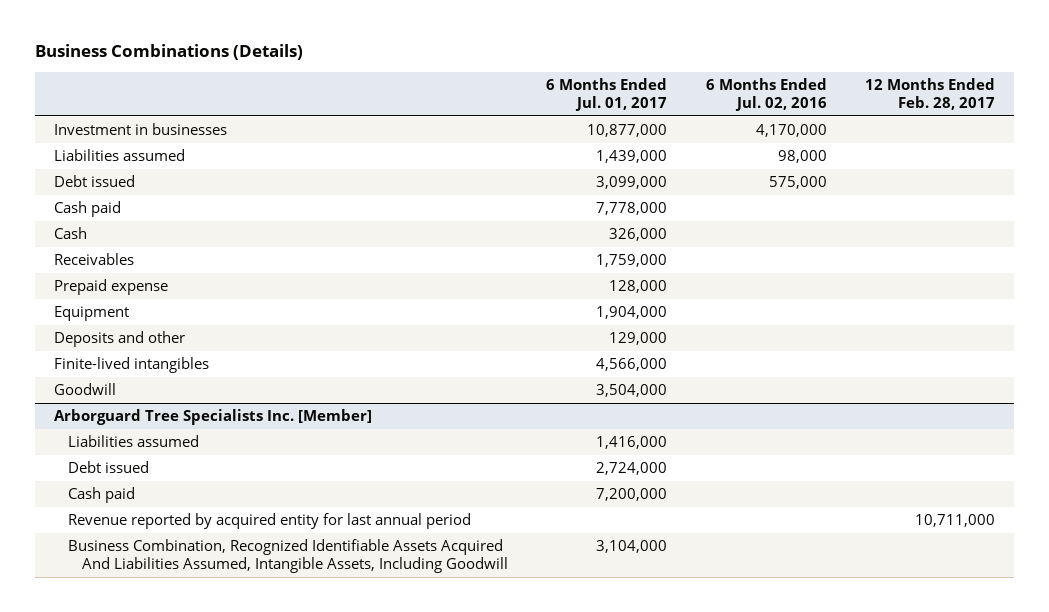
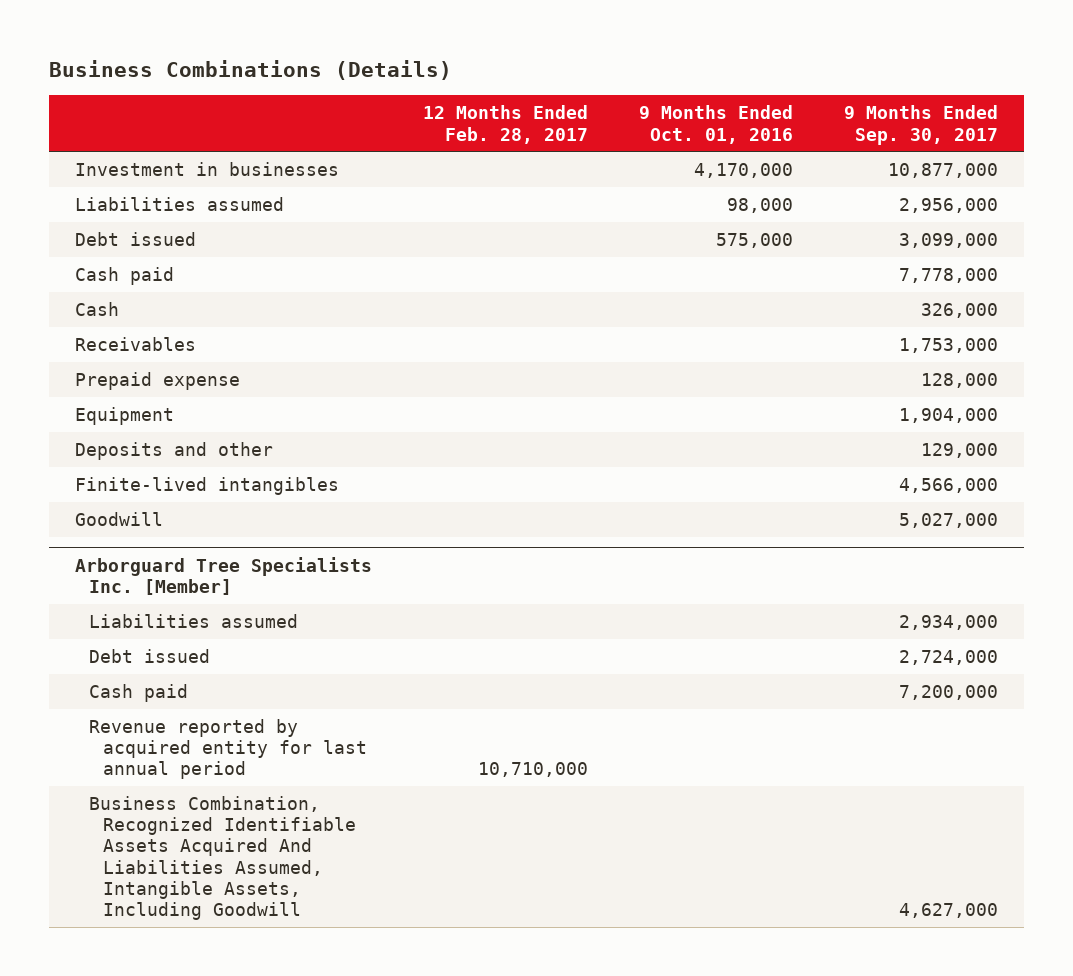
[546,78,668,111] 6 Months Ended Jul. 01, 2017 -> none
[705,78,827,111] 6 Months Ended Jul. 02, 2016 -> none
none -> [639,105,794,144] 9 Months Ended Oct. 01, 2016
none -> [844,105,999,145] 9 Months Ended Sep. 30, 2017
[914,514,995,528] 10,711,000 -> [477,762,588,778] 10,710,000

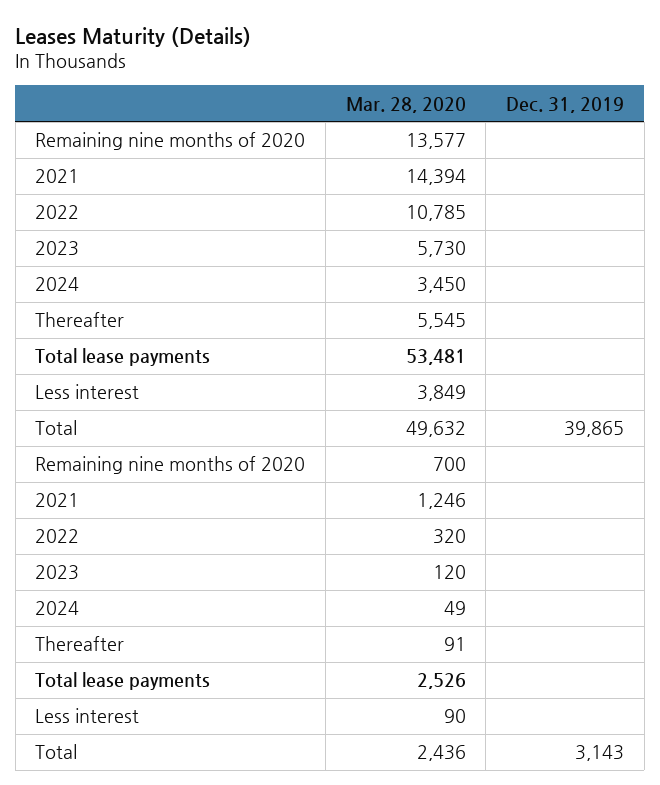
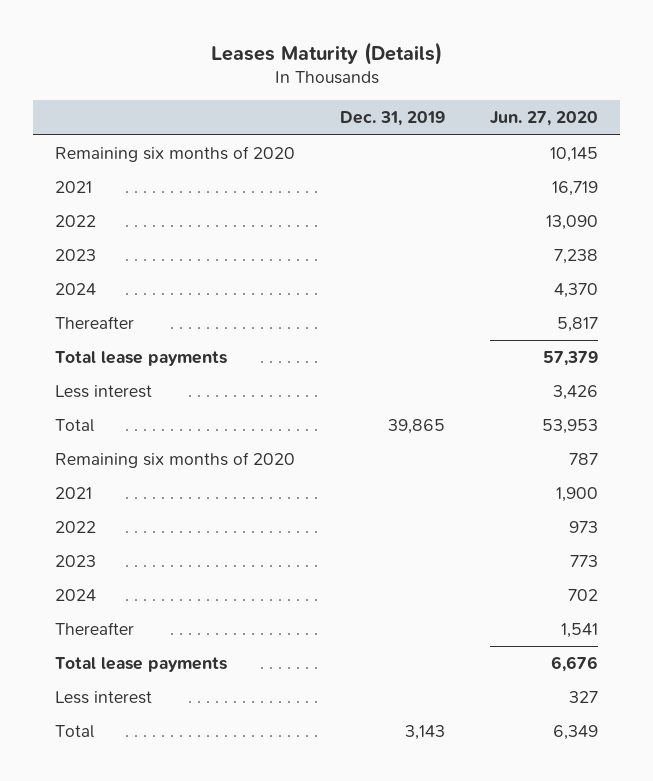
[345,96,466,113] Mar. 28, 2020 -> none
none -> [489,111,598,127] Jun. 27, 2020
[35,132,306,151] Remaining nine months of 2020 -> [55,146,296,163] Remaining six months of 2020
[35,456,306,475] Remaining nine months of 2020 -> [55,452,296,469] Remaining six months of 2020

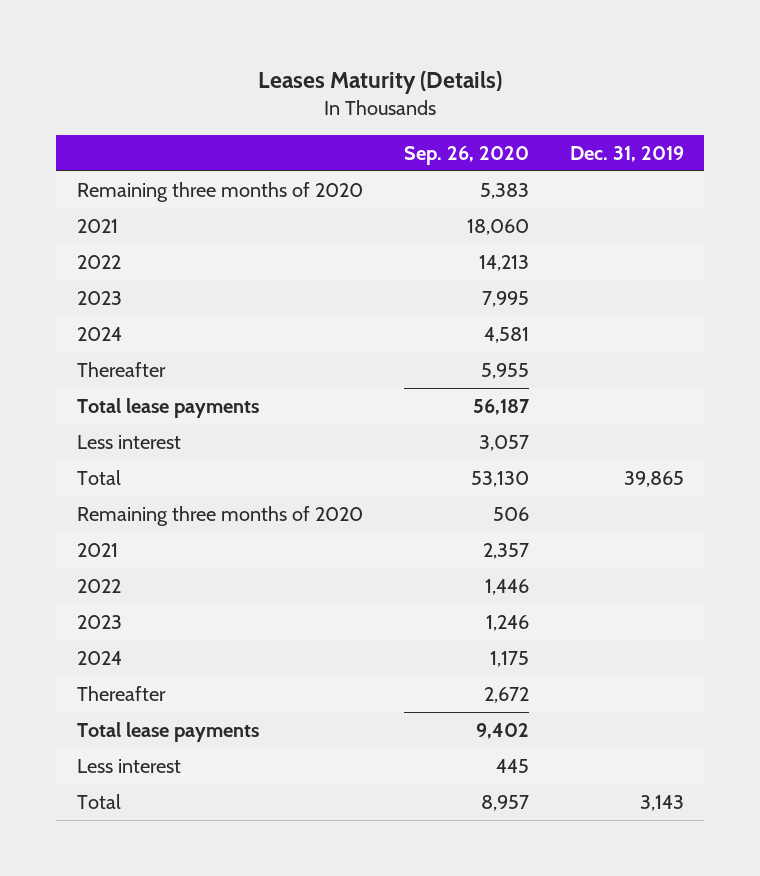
[489,111,598,127] Jun. 27, 2020 -> none
none -> [403,145,529,165] Sep. 26, 2020
[55,146,296,163] Remaining six months of 2020 -> [76,182,363,203] Remaining three months of 2020
[55,452,296,469] Remaining six months of 2020 -> [76,506,363,527] Remaining three months of 2020

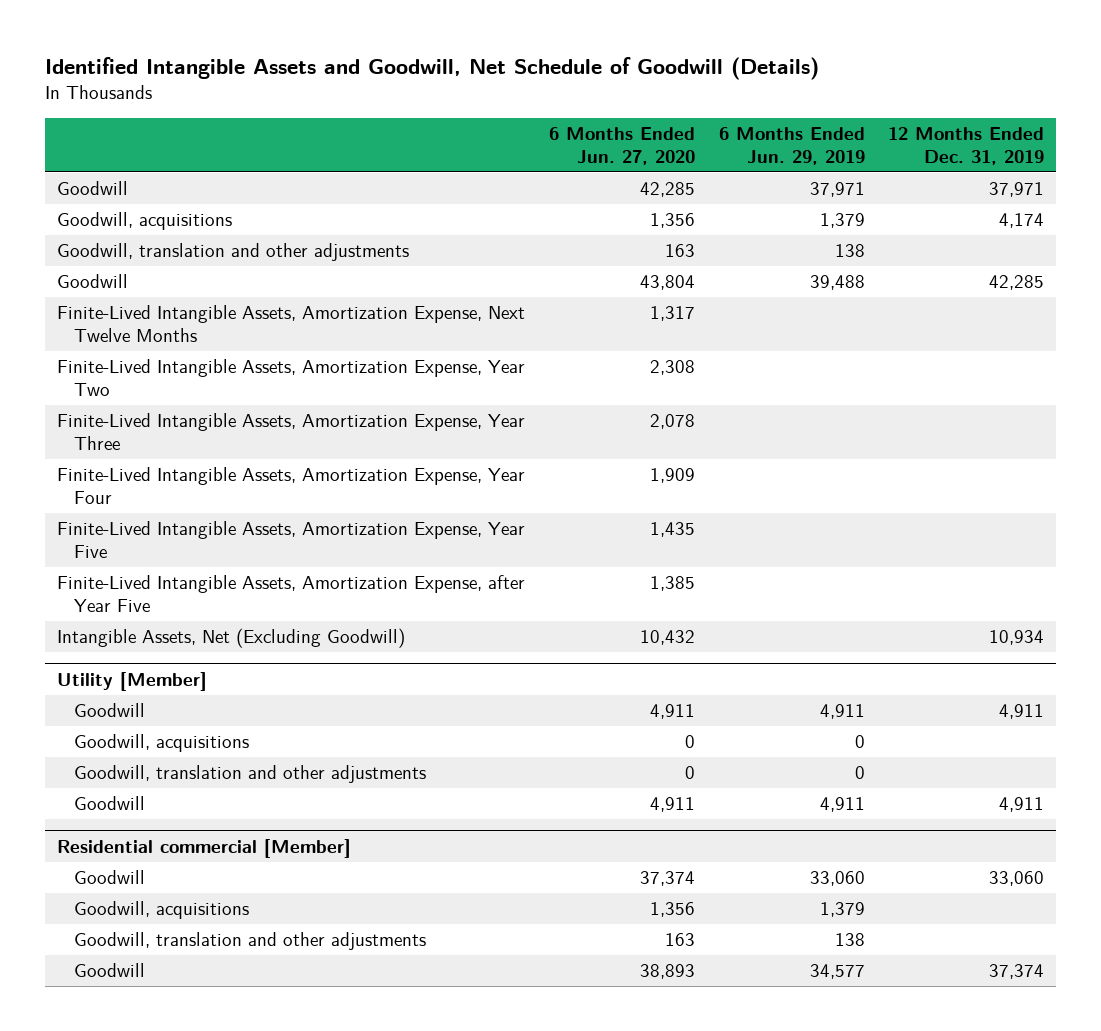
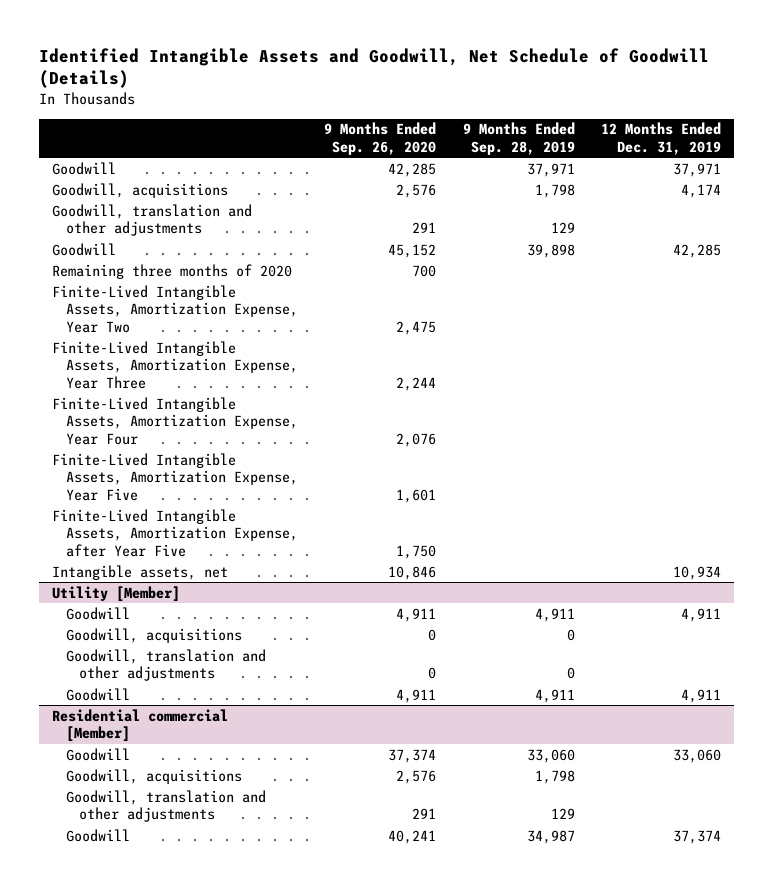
[548,126,695,165] 6 Months Ended Jun. 27, 2020 -> none
[718,126,865,165] 6 Months Ended Jun. 29, 2019 -> none
none -> [324,122,437,155] 9 Months Ended Sep. 26, 2020
none -> [462,122,575,155] 9 Months Ended Sep. 28, 2019
[56,305,525,343] Finite-Lived Intangible Assets, Amortization Expense, Next Twelve Months -> [52,263,293,279] Remaining three months of 2020
[56,628,405,649] Intangible Assets, Net (Excluding Goodwill) -> [52,564,229,580] Intangible assets, net

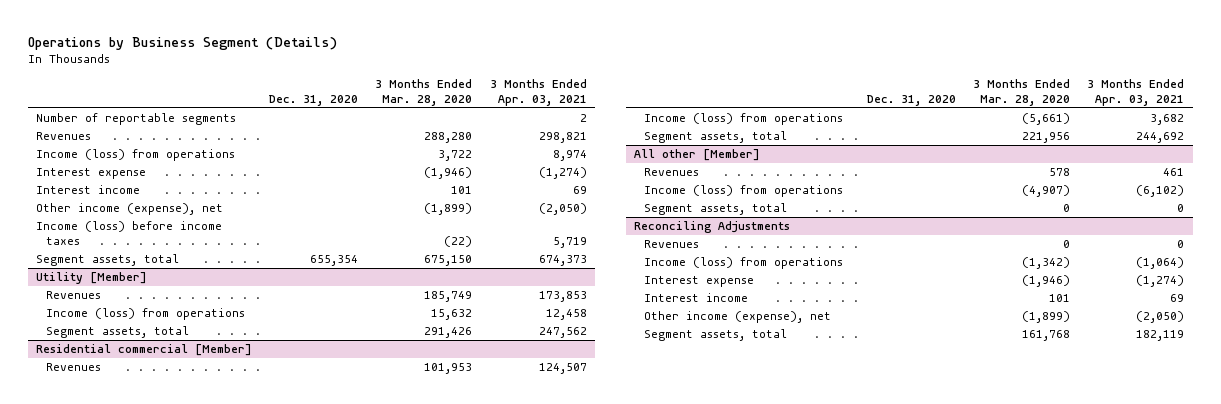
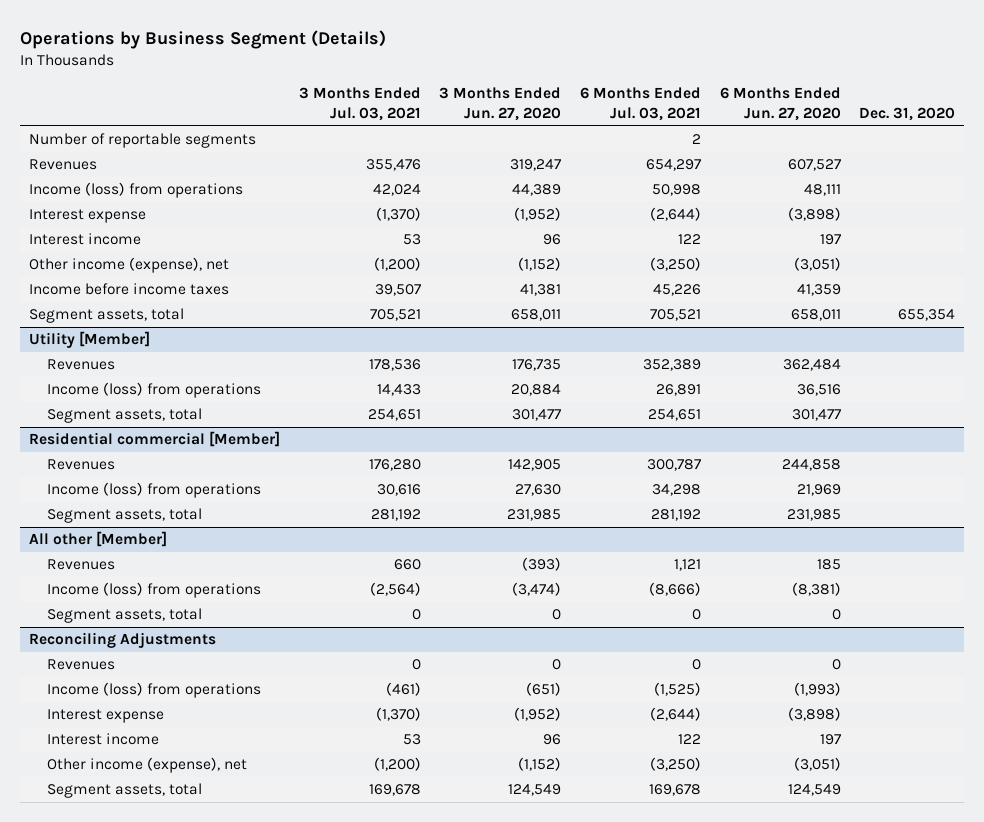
[375,79,473,107] 3 Months Ended Mar. 28, 2020 -> none
[489,79,587,107] 3 Months Ended Apr. 03, 2021 -> none
none -> [298,87,421,122] 3 Months Ended Jul. 03, 2021
none -> [439,87,562,122] 3 Months Ended Jun. 27, 2020
none -> [580,87,702,122] 6 Months Ended Jul. 03, 2021
none -> [719,87,841,122] 6 Months Ended Jun. 27, 2020
[36,221,223,246] Income (loss) before income taxes -> [29,283,230,296] Income before income taxes

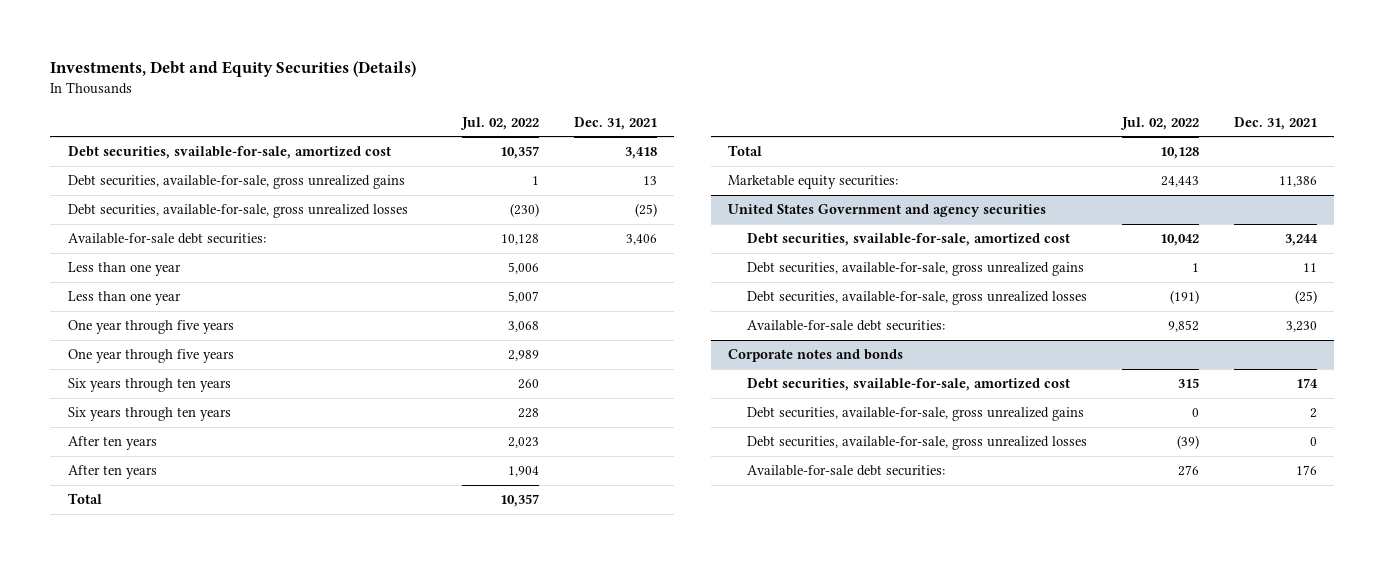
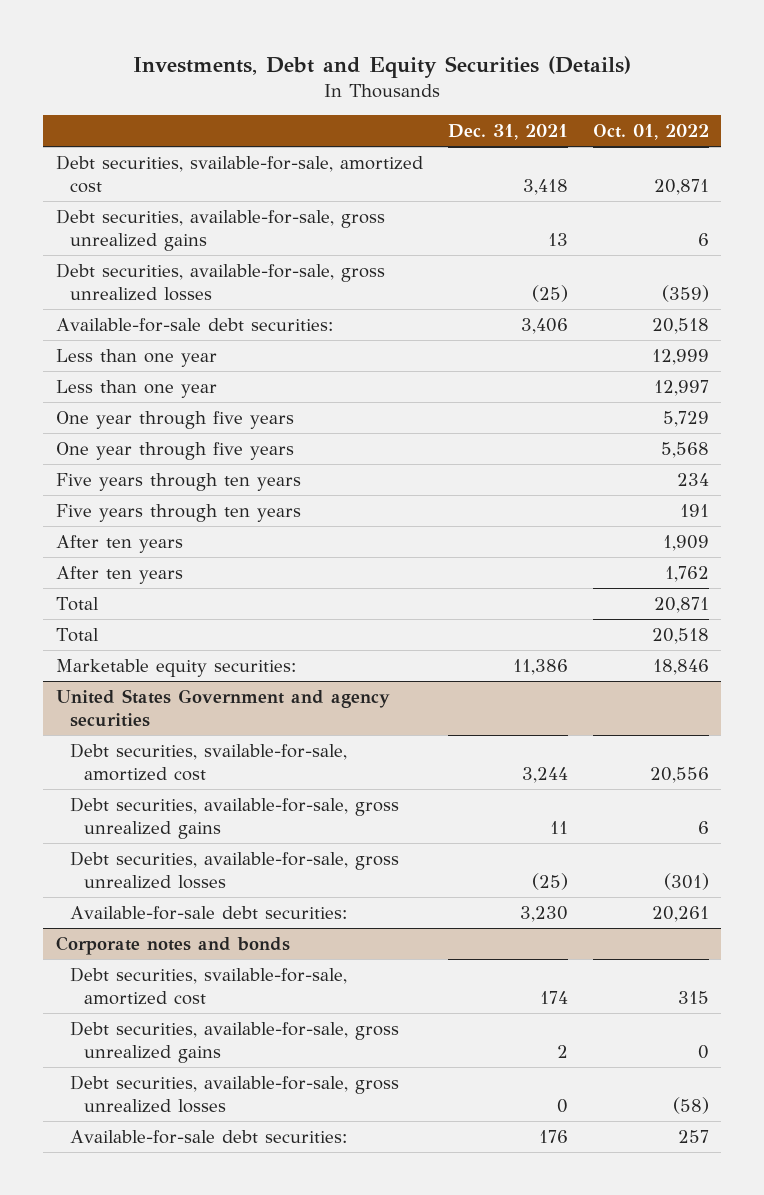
[459,116,539,130] Jul. 02, 2022 -> none
none -> [592,124,709,141] Oct. 01, 2022
[67,378,231,393] Six years through ten years -> [55,472,301,491] Five years through ten years
[67,407,231,422] Six years through ten years -> [55,503,301,522] Five years through ten years

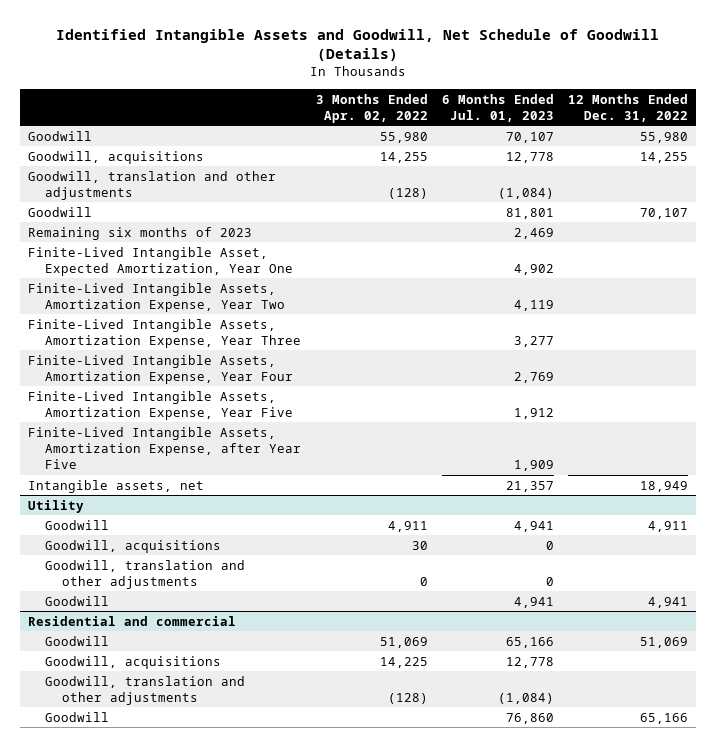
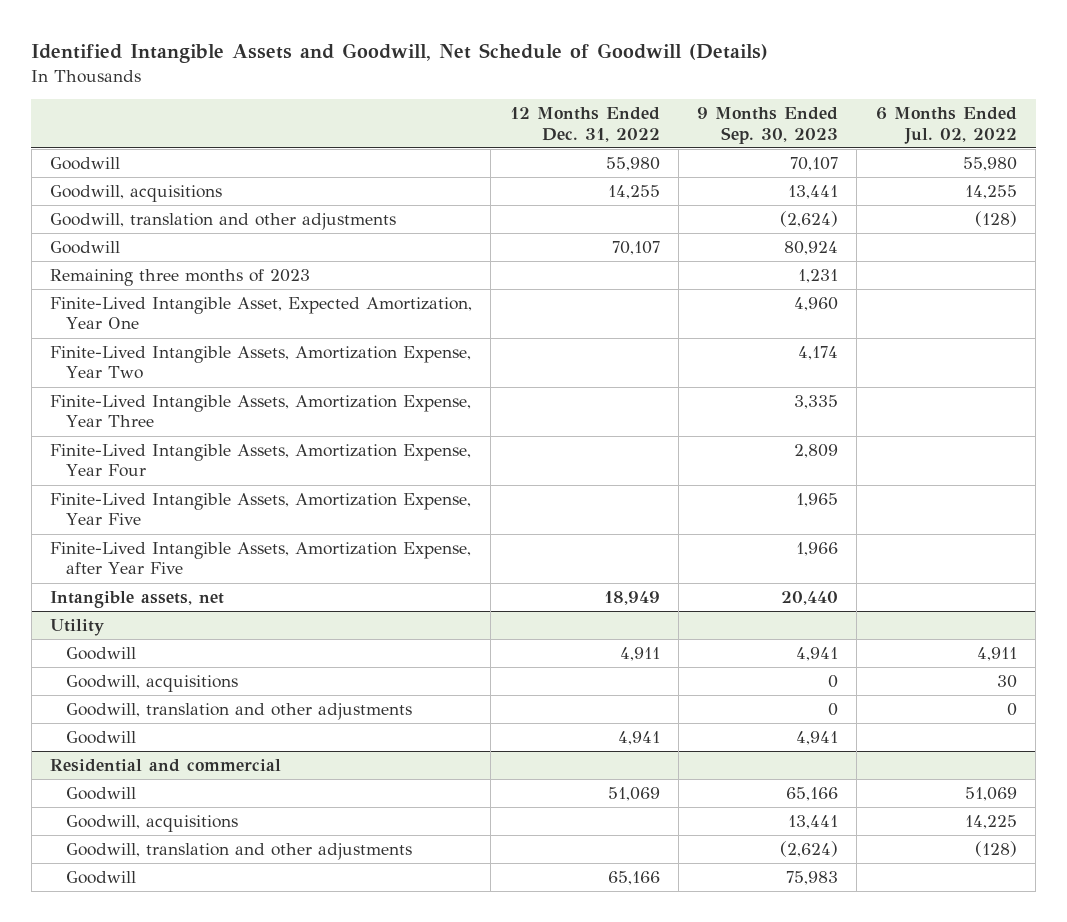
[315,93,428,123] 3 Months Ended Apr. 02, 2022 -> none
[441,93,554,122] 6 Months Ended Jul. 01, 2023 -> none
none -> [697,107,839,144] 9 Months Ended Sep. 30, 2023
none -> [875,107,1017,144] 6 Months Ended Jul. 02, 2022
[27,226,252,240] Remaining six months of 2023 -> [49,269,310,287] Remaining three months of 2023

